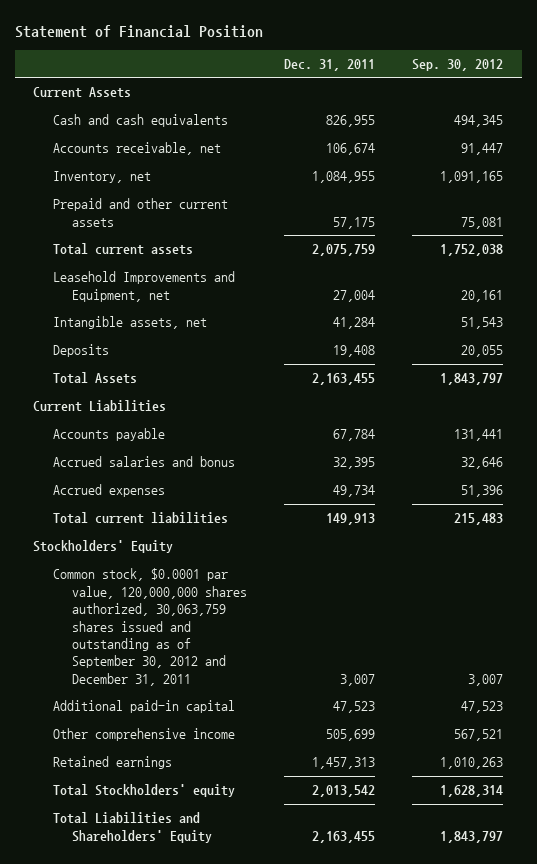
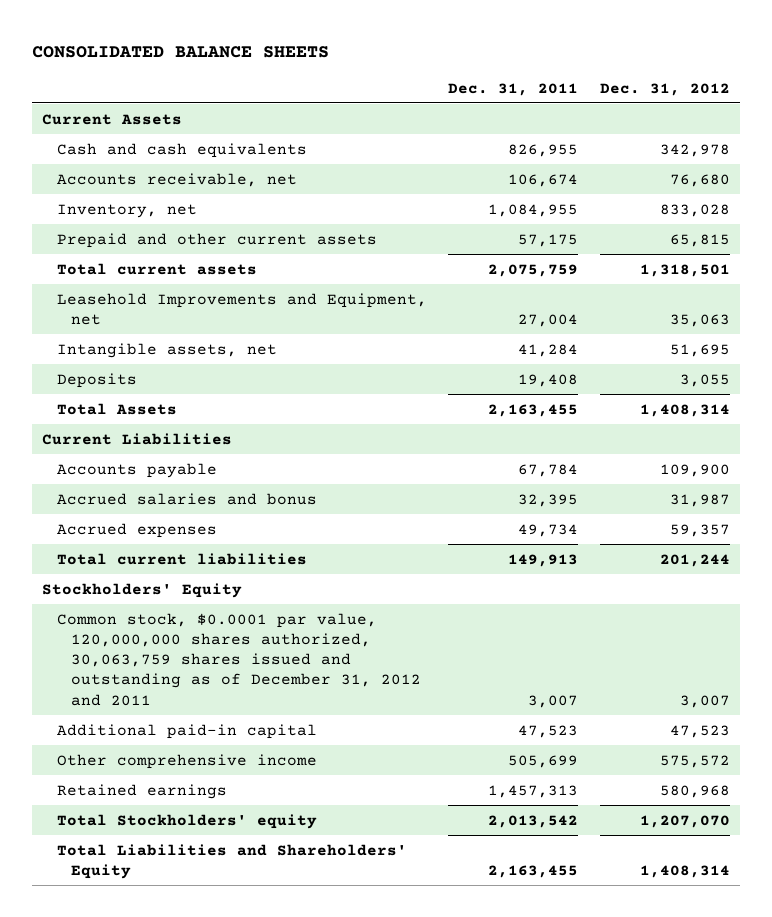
[14,24,263,38] Statement of Financial Position -> [31,45,329,58] CONSOLIDATED BALANCE SHEETS
[412,58,504,71] Sep. 30, 2012 -> none
none -> [599,82,730,96] Dec. 31, 2012
[52,568,247,686] Common stock, $0.0001 par value, 120,000,000 shares authorized, 30,063,759 shares issued and outstanding as of September 30, 2012 and December 31, 2011 -> [56,612,422,706] Common stock, $0.0001 par value, 120,000,000 shares authorized, 30,063,759 shares issued and outstanding as of December 31, 2012 and 2011

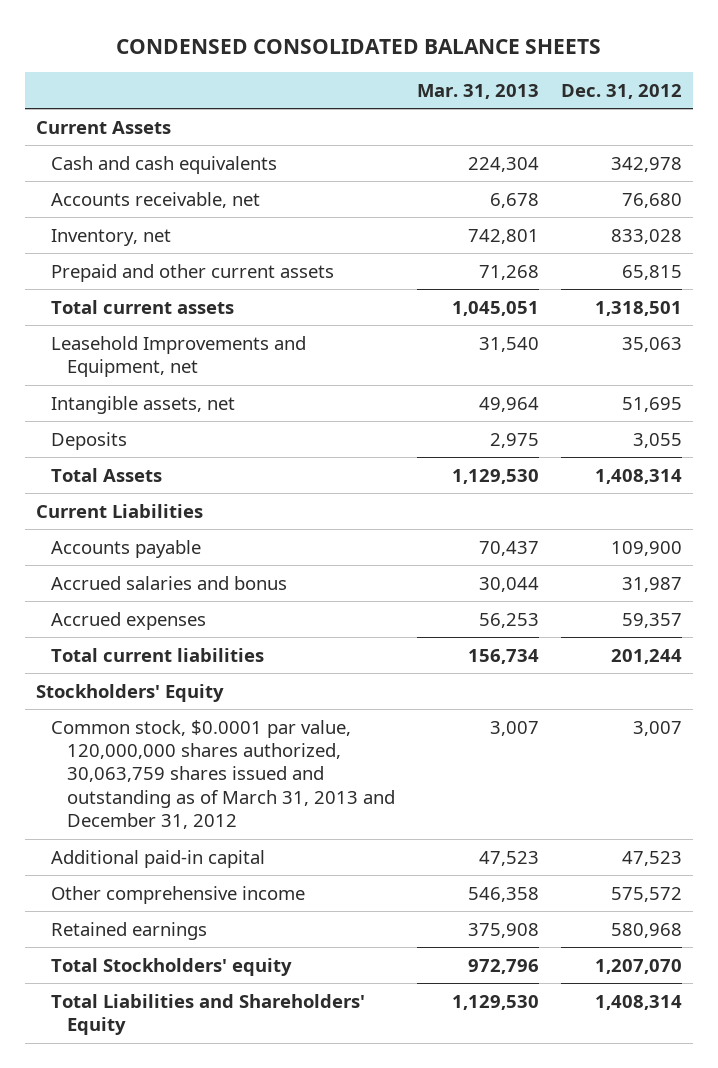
[31,45,329,58] CONSOLIDATED BALANCE SHEETS -> [115,38,601,54] CONDENSED CONSOLIDATED BALANCE SHEETS
[448,82,579,96] Dec. 31, 2011 -> none
none -> [416,83,539,99] Mar. 31, 2013
[56,612,422,706] Common stock, $0.0001 par value, 120,000,000 shares authorized, 30,063,759 shares issued and outstanding as of December 31, 2012 and 2011 -> [51,719,395,830] Common stock, $0.0001 par value, 120,000,000 shares authorized, 30,063,759 shares issued and outstanding as of March 31, 2013 and December 31, 2012

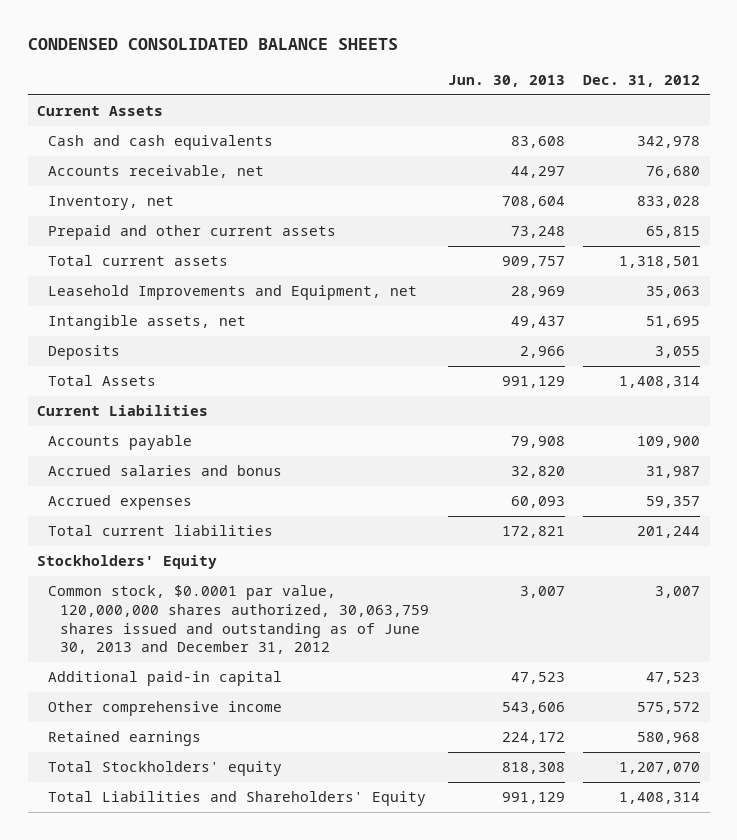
[416,83,539,99] Mar. 31, 2013 -> none
none -> [447,74,565,87] Jun. 30, 2013
[51,719,395,830] Common stock, $0.0001 par value, 120,000,000 shares authorized, 30,063,759 shares issued and outstanding as of March 31, 2013 and December 31, 2012 -> [48,585,430,655] Common stock, $0.0001 par value, 120,000,000 shares authorized, 30,063,759 shares issued and outstanding as of June 30, 2013 and December 31, 2012

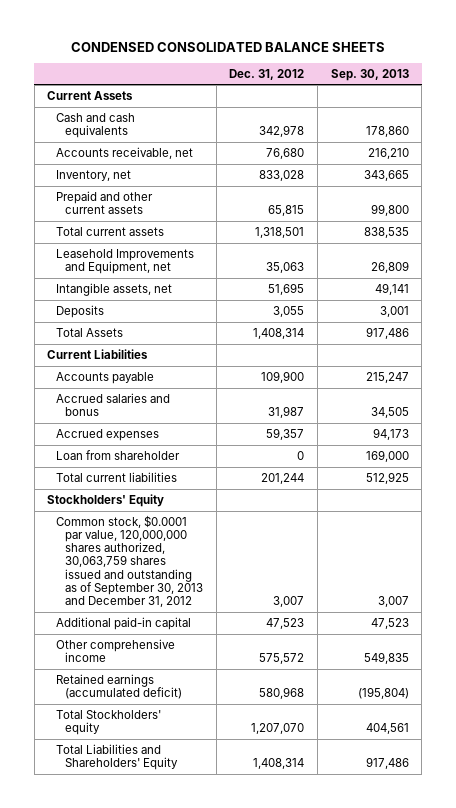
[447,74,565,87] Jun. 30, 2013 -> none
none -> [330,68,409,81] Sep. 30, 2013
none -> [56,449,181,460] Loan from shareholder
[48,585,430,655] Common stock, $0.0001 par value, 120,000,000 shares authorized, 30,063,759 shares issued and outstanding as of June 30, 2013 and December 31, 2012 -> [56,514,204,608] Common stock, $0.0001 par value, 120,000,000 shares authorized, 30,063,759 shares issued and outstanding as of September 30, 2013 and December 31, 2012
[48,731,202,747] Retained earnings -> [56,673,183,700] Retained earnings (accumulated deficit)

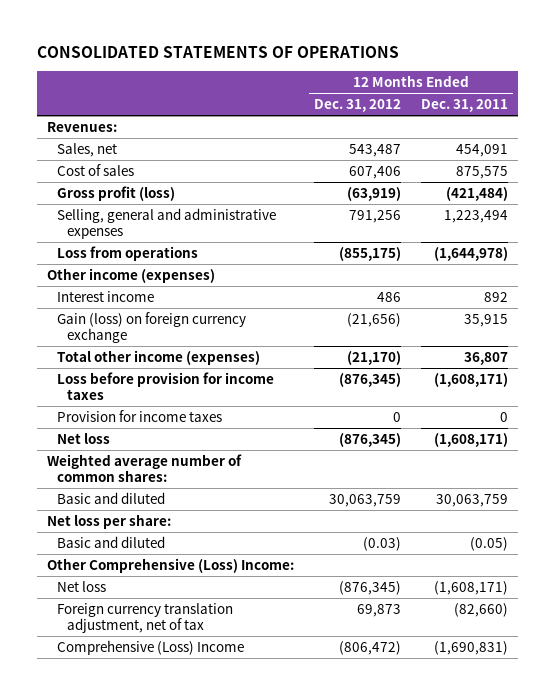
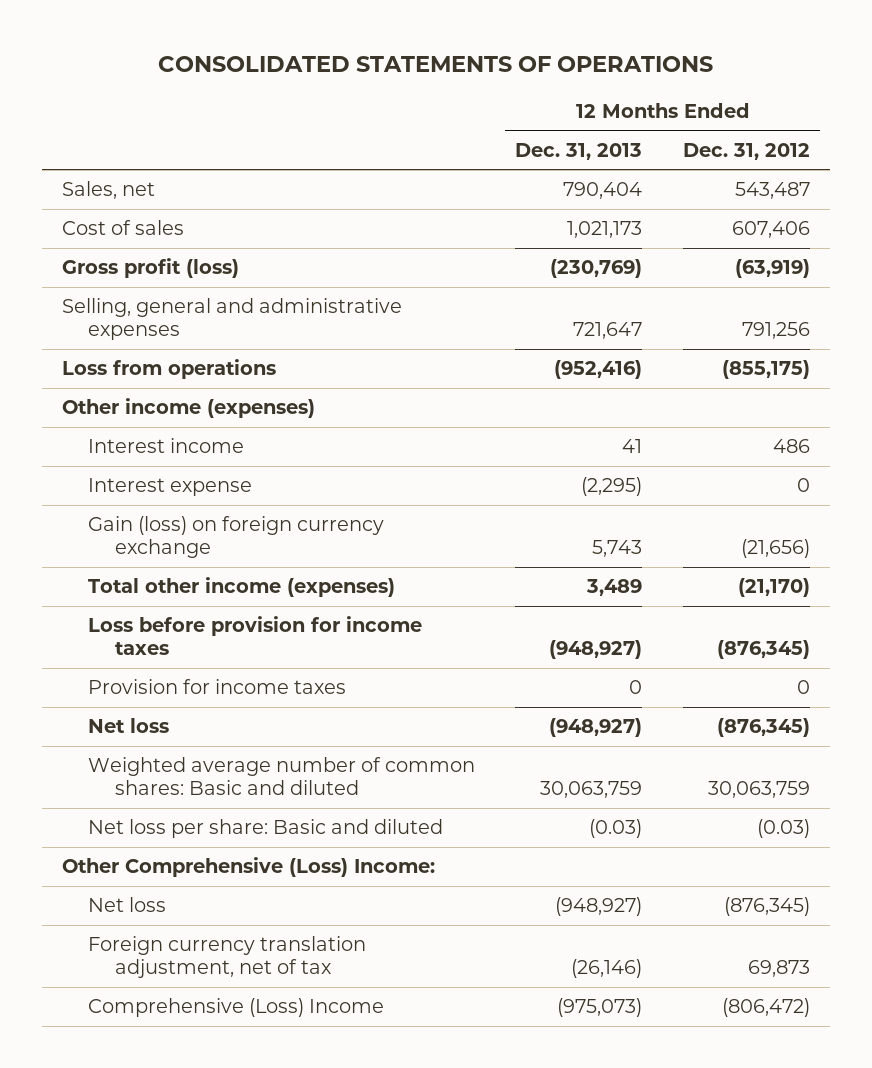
[420,99,508,113] Dec. 31, 2011 -> none
none -> [515,142,643,160] Dec. 31, 2013
[46,121,117,132] Revenues: -> none
none -> [88,478,253,497] Interest expense
[46,453,242,482] Weighted average number of common shares: -> none
[46,513,171,529] Net loss per share: -> none
[56,491,165,504] Basic and diluted -> [88,757,476,796] Weighted average number of common shares: Basic and diluted
[56,535,165,548] Basic and diluted -> [88,819,444,839] Net loss per share: Basic and diluted

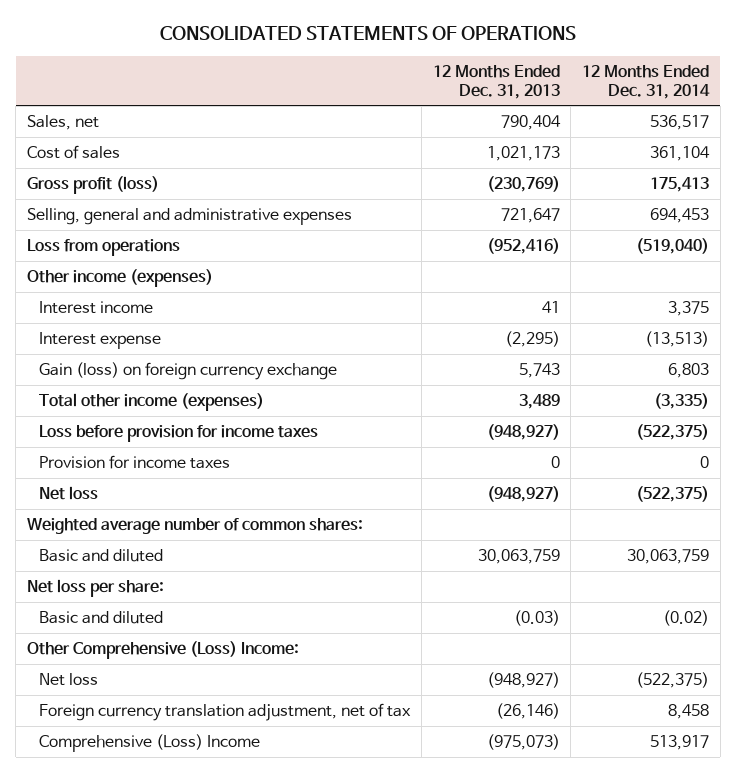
[682,142,810,160] Dec. 31, 2012 -> none
none -> [582,65,711,99] 12 Months Ended Dec. 31, 2014
none -> [26,518,363,535] Weighted average number of common shares:
[88,757,476,796] Weighted average number of common shares: Basic and diluted -> [39,549,164,563] Basic and diluted
none -> [26,579,164,598] Net loss per share:
[88,819,444,839] Net loss per share: Basic and diluted -> [39,611,164,625] Basic and diluted

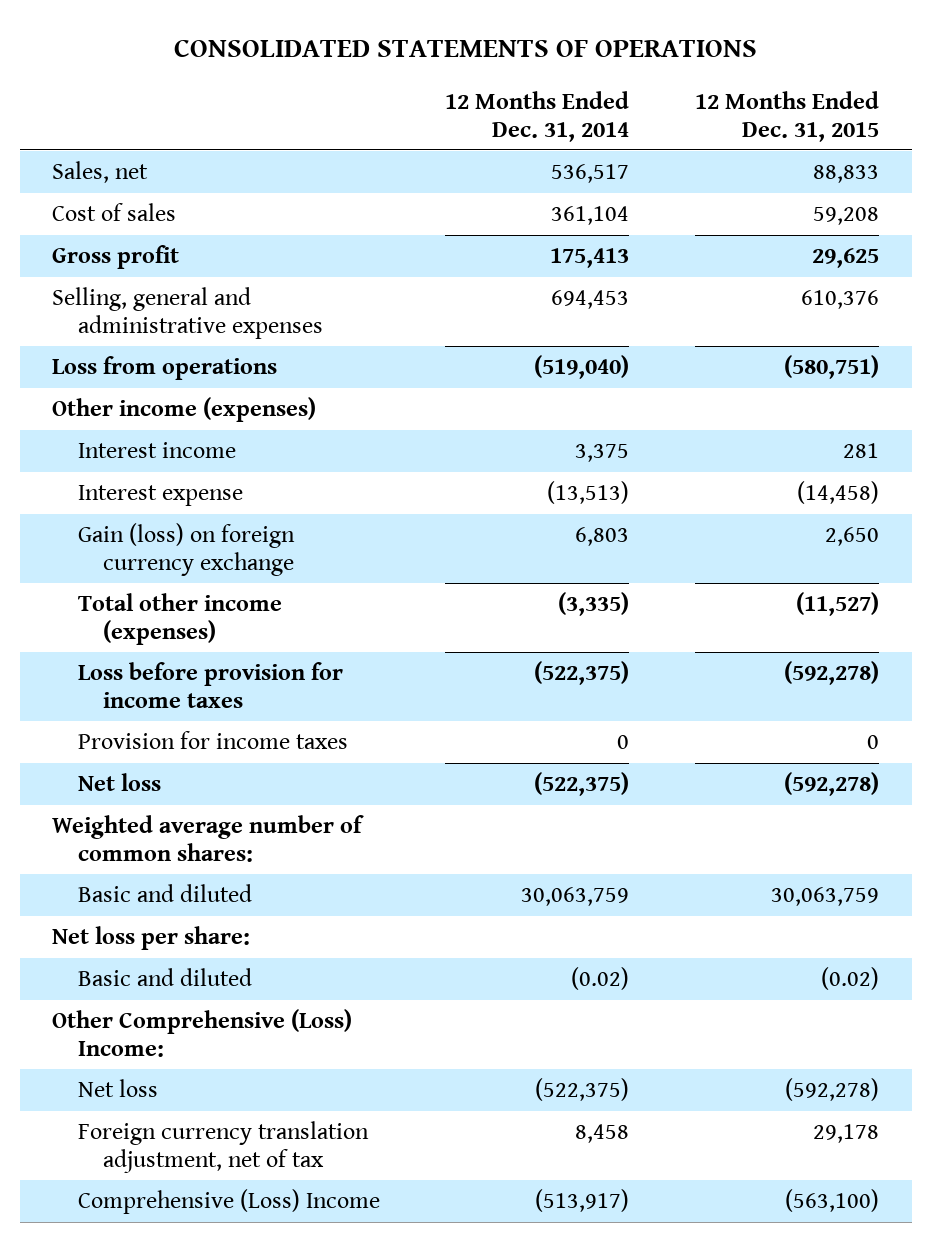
[432,65,560,99] 12 Months Ended Dec. 31, 2013 -> none
none -> [695,90,880,142] 12 Months Ended Dec. 31, 2015
[26,176,159,195] Gross profit (loss) -> [52,245,180,270] Gross profit
[650,735,710,751] 513,917 -> [535,1189,630,1213] (513,917)

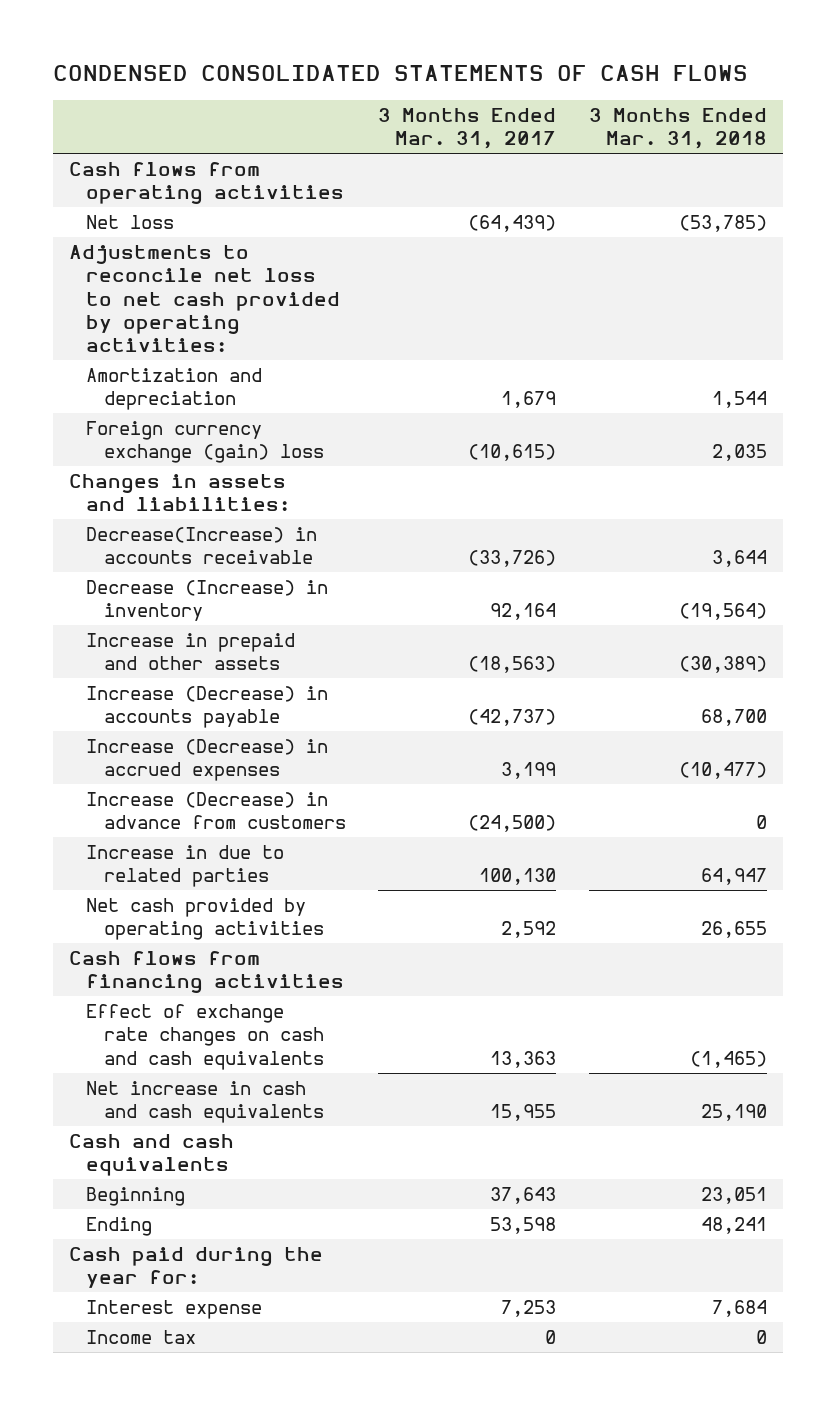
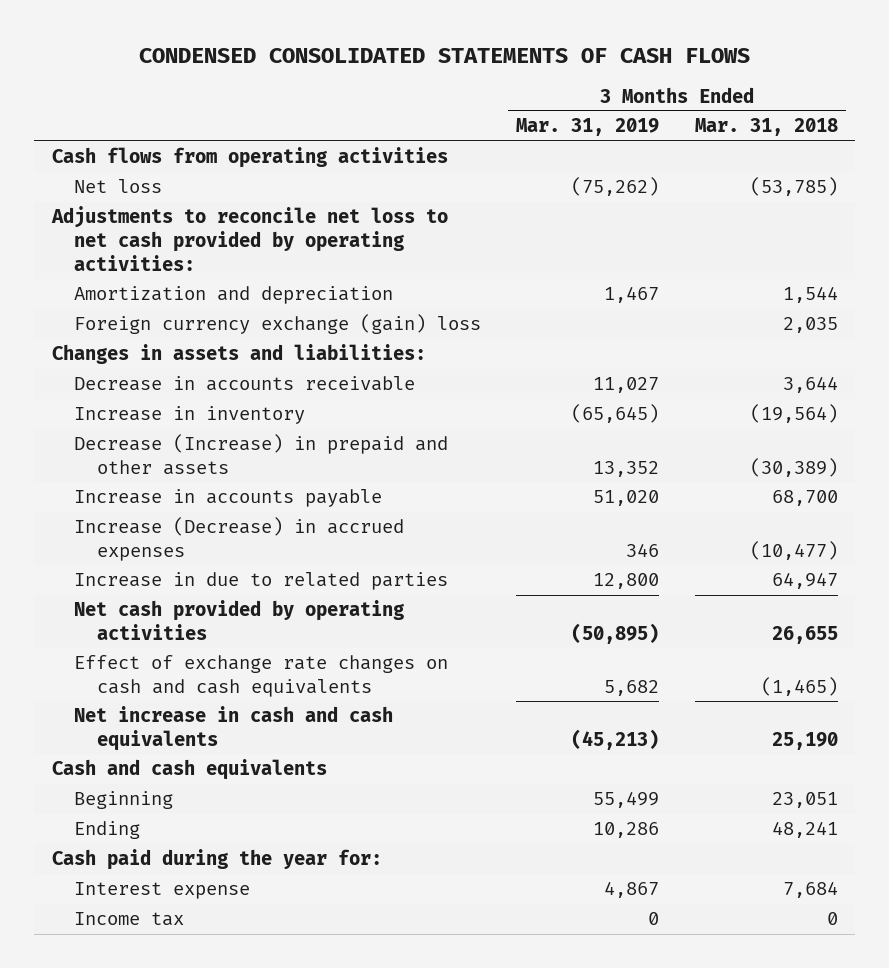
[378,107,557,150] 3 Months Ended Mar. 31, 2017 -> none
none -> [516,118,660,137] Mar. 31, 2019
[86,527,318,565] Decrease(Increase) in accounts receivable -> [74,376,416,392] Decrease in accounts receivable
[86,580,329,622] Decrease (Increase) in inventory -> [74,406,306,425] Increase in inventory
[86,633,296,671] Increase in prepaid and other assets -> [74,434,449,475] Decrease (Increase) in prepaid and other assets
[86,686,329,729] Increase (Decrease) in accounts payable -> [74,489,383,508] Increase in accounts payable
[86,792,346,830] Increase (Decrease) in advance from customers -> none
[68,951,345,994] Cash flows from financing activities -> none

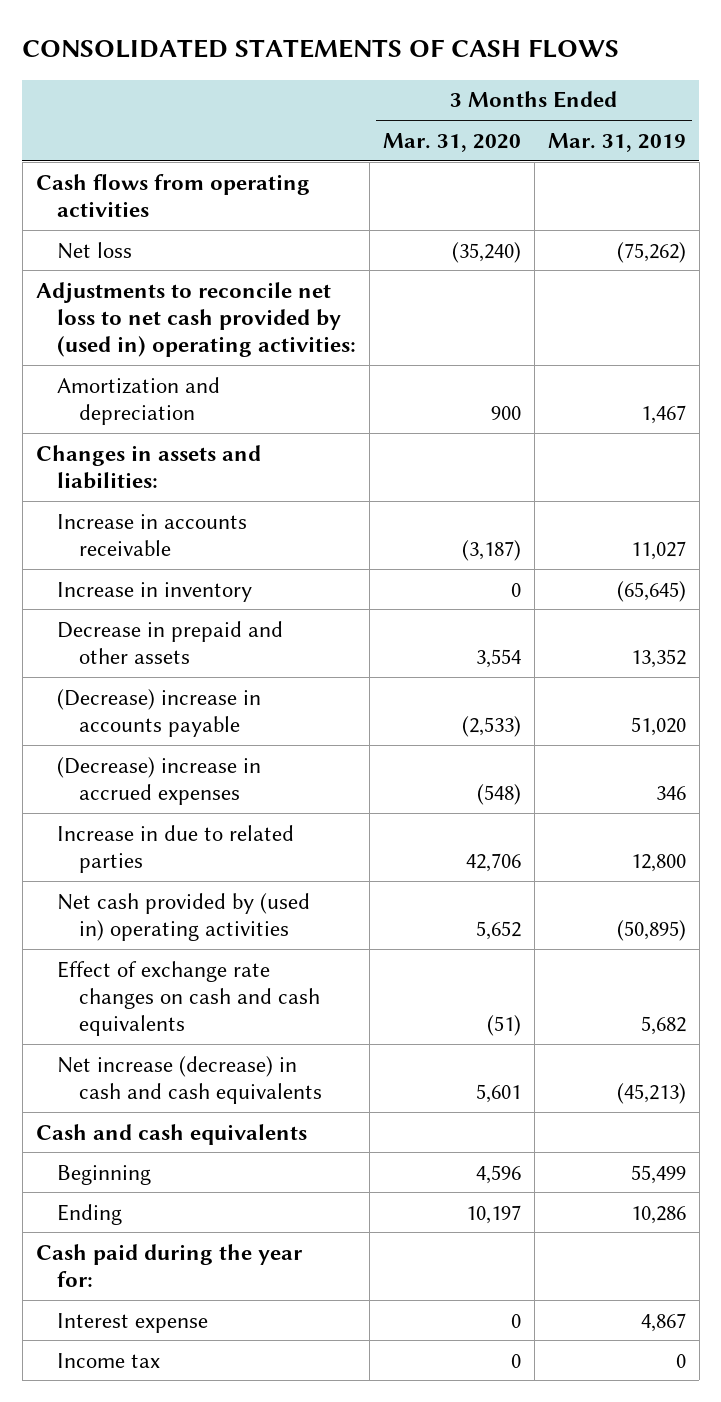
[138,47,750,63] CONDENSED CONSOLIDATED STATEMENTS OF CASH FLOWS -> [22,39,620,59] CONSOLIDATED STATEMENTS OF CASH FLOWS
[694,118,838,137] Mar. 31, 2018 -> none
none -> [382,132,521,152] Mar. 31, 2020
[50,206,448,271] Adjustments to reconcile net loss to net cash provided by operating activities: -> [35,281,357,357] Adjustments to reconcile net loss to net cash provided by (used in) operating activities:
[74,314,482,335] Foreign currency exchange (gain) loss -> none
[74,376,416,392] Decrease in accounts receivable -> [57,513,248,556] Increase in accounts receivable
[74,434,449,475] Decrease (Increase) in prepaid and other assets -> [57,620,284,664] Decrease in prepaid and other assets
[74,489,383,508] Increase in accounts payable -> [57,688,262,737] (Decrease) increase in accounts payable
[74,517,405,561] Increase (Decrease) in accrued expenses -> [57,756,262,805] (Decrease) increase in accrued expenses
[74,600,405,640] Net cash provided by operating activities -> [57,892,311,941] Net cash provided by (used in) operating activities
[74,706,394,751] Net increase in cash and cash equivalents -> [57,1055,322,1104] Net increase (decrease) in cash and cash equivalents

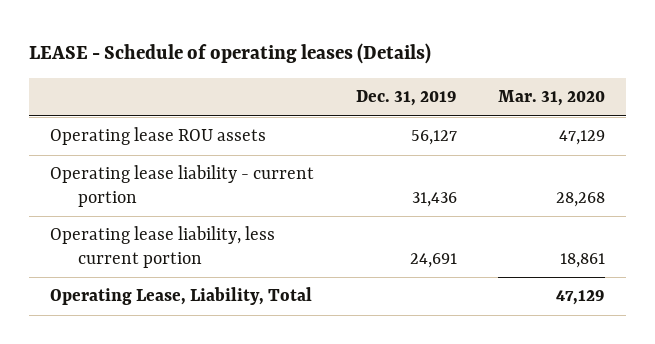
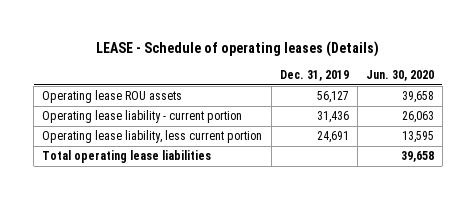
[498,90,606,107] Mar. 31, 2020 -> none
none -> [365,70,434,82] Jun. 30, 2020
[49,287,312,306] Operating Lease, Liability, Total -> [42,150,212,164] Total operating lease liabilities

